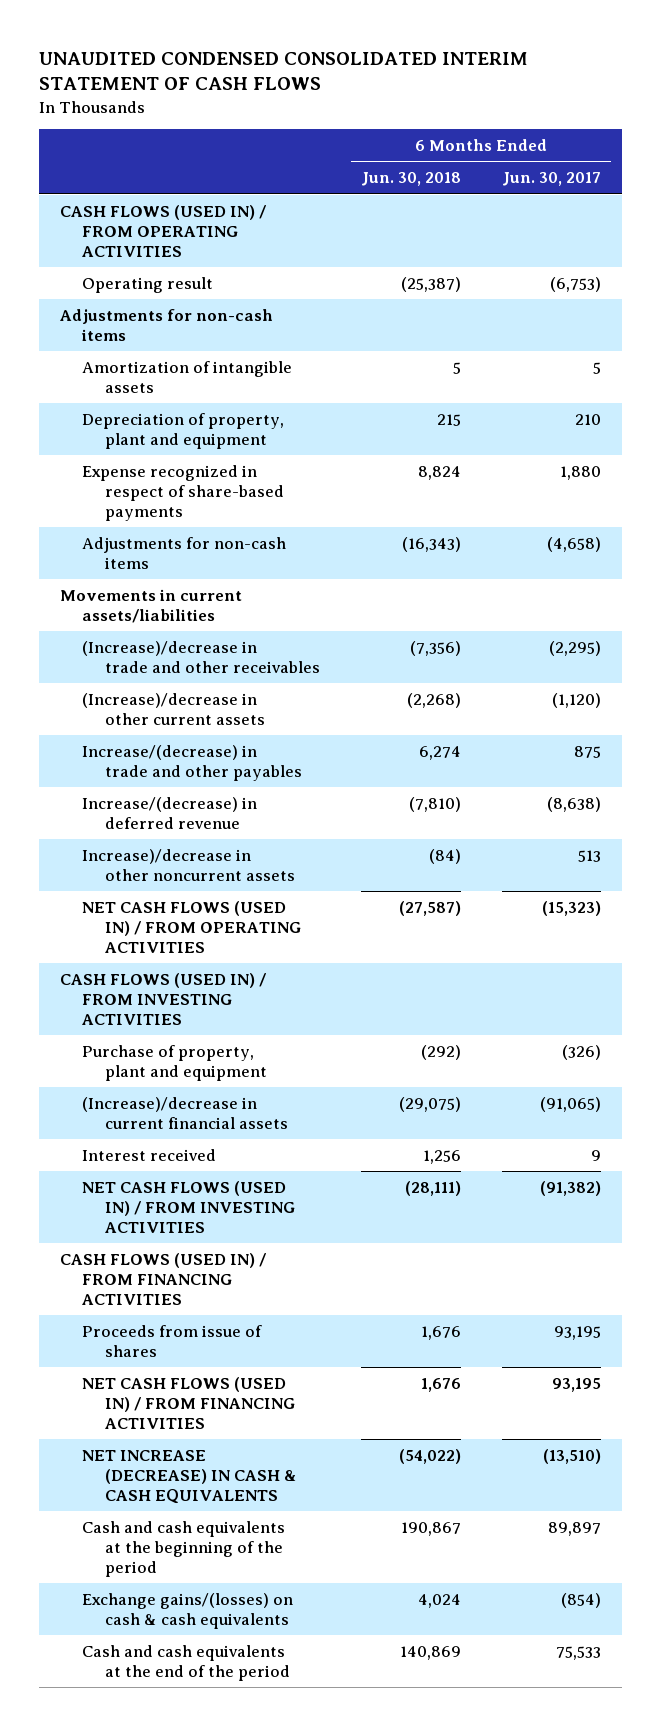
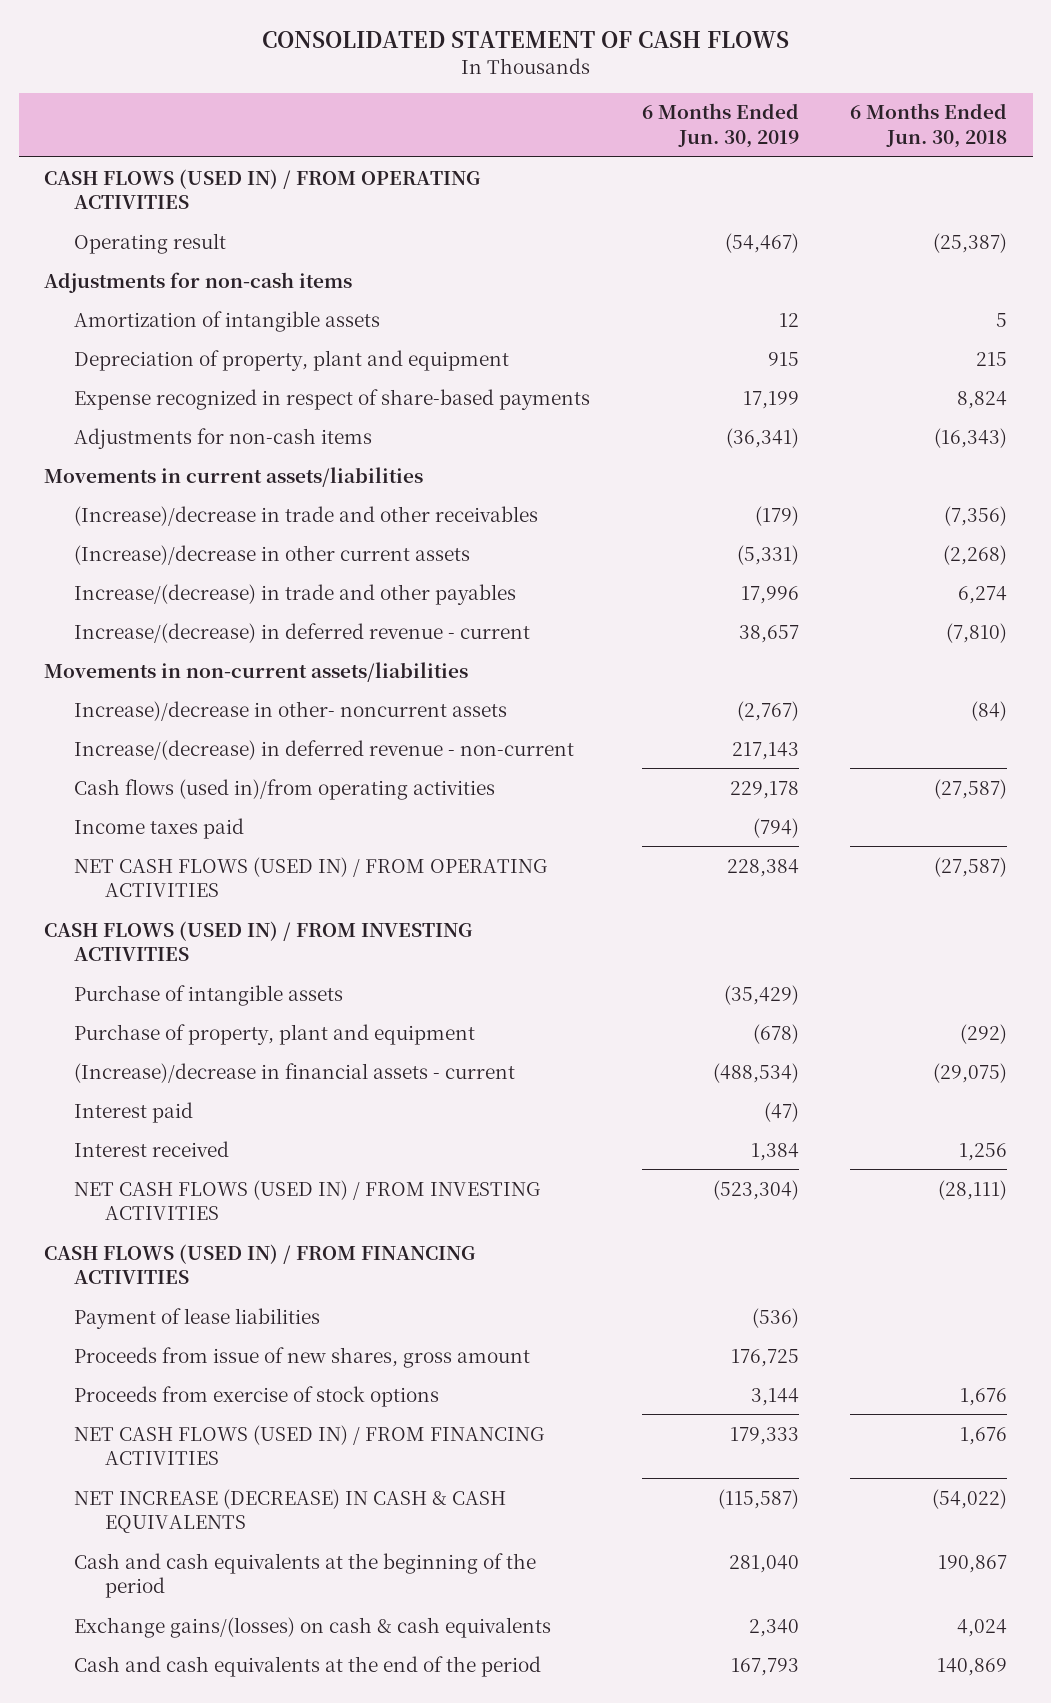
[39,51,529,91] UNAUDITED CONDENSED CONSOLIDATED INTERIM STATEMENT OF CASH FLOWS -> [261,31,789,49] CONSOLIDATED STATEMENT OF CASH FLOWS
[501,172,601,187] Jun. 30, 2017 -> none
none -> [641,103,799,148] 6 Months Ended Jun. 30, 2019
[82,796,258,829] Increase/(decrease) in deferred revenue -> [74,622,531,643] Increase/(decrease) in deferred revenue - current
none -> [44,661,469,682] Movements in non-current assets/liabilities
[82,848,295,881] Increase)/decrease in other noncurrent assets -> [74,700,508,721] Increase)/decrease in other- noncurrent assets
none -> [74,739,575,760] Increase/(decrease) in deferred revenue - non-current
none -> [74,778,496,800] Cash flows (used in)/from operating activities
none -> [74,817,245,839] Income taxes paid
none -> [74,984,344,1006] Purchase of intangible assets
[82,1096,288,1129] (Increase)/decrease in current financial assets -> [74,1062,516,1083] (Increase)/decrease in financial assets - current
none -> [74,1101,194,1123] Interest paid
none -> [74,1307,321,1329] Payment of lease liabilities
none -> [74,1346,531,1368] Proceeds from issue of new shares, gross amount
[82,1324,263,1357] Proceeds from issue of shares -> [74,1385,440,1407] Proceeds from exercise of stock options

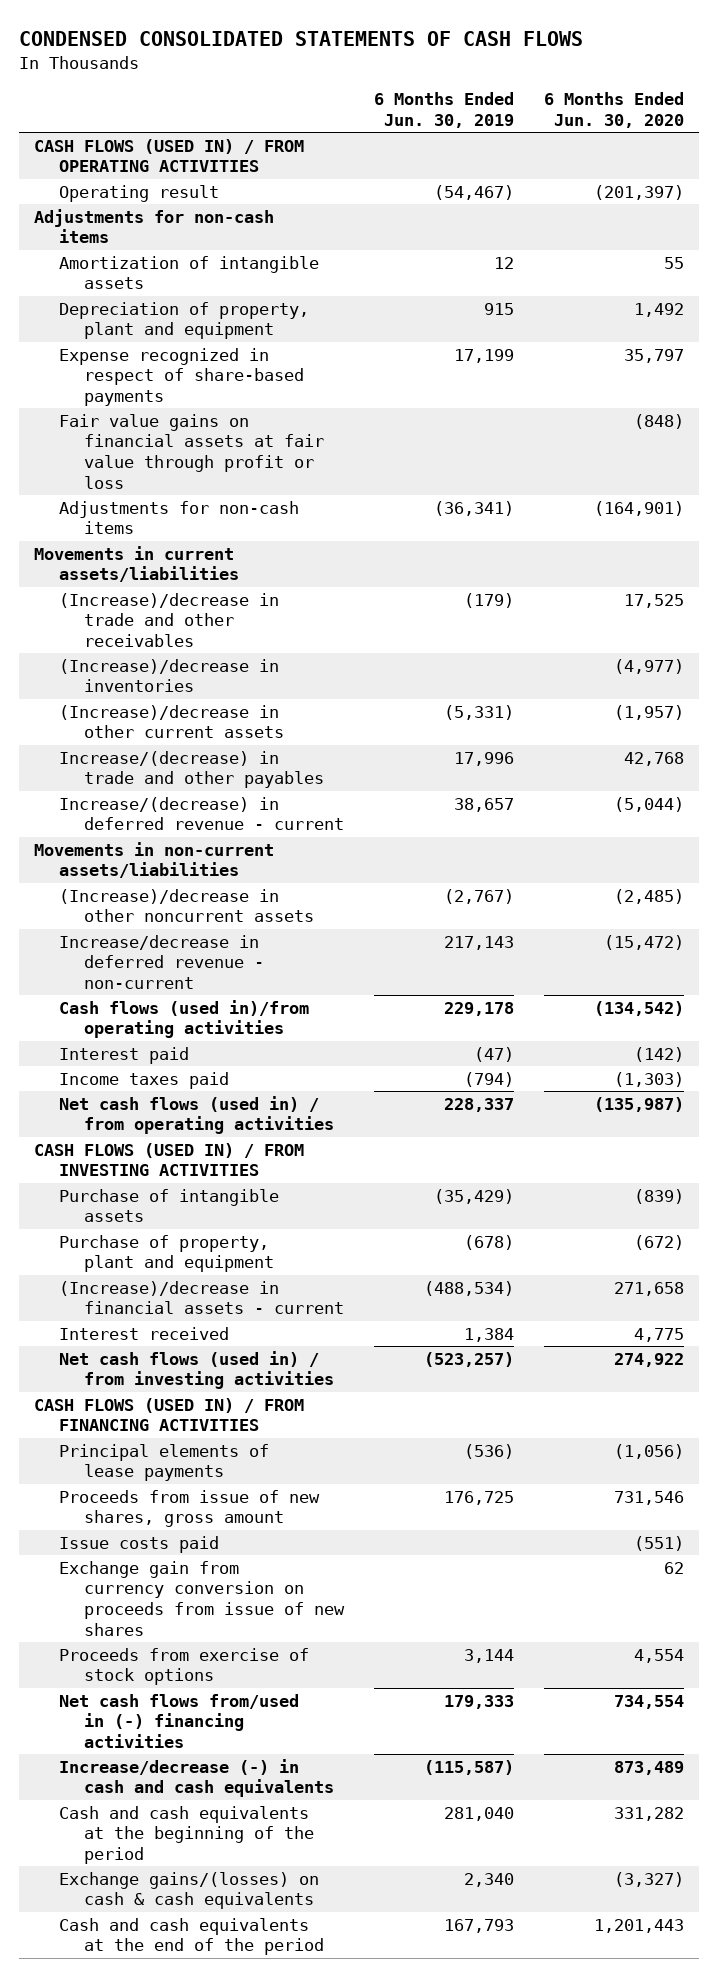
[261,31,789,49] CONSOLIDATED STATEMENT OF CASH FLOWS -> [19,31,584,47] CONDENSED CONSOLIDATED STATEMENTS OF CASH FLOWS
[849,103,1007,148] 6 Months Ended Jun. 30, 2018 -> none
none -> [543,92,684,128] 6 Months Ended Jun. 30, 2020
none -> [59,413,324,489] Fair value gains on financial assets at fair value through profit or loss
none -> [59,658,280,693] (Increase)/decrease in inventories
[74,700,508,721] Increase)/decrease in other- noncurrent assets -> [59,888,314,923] (Increase)/decrease in other noncurrent assets
[74,739,575,760] Increase/(decrease) in deferred revenue - non-current -> [59,934,264,990] Increase/decrease in deferred revenue - non-current
[74,1101,194,1123] Interest paid -> [59,1046,190,1064] Interest paid
[74,856,548,898] NET CASH FLOWS (USED IN) / FROM OPERATING ACTIVITIES -> [59,1095,334,1135] Net cash flows (used in) / from operating activities
[726,858,799,877] 228,384 -> [443,1097,514,1112] 228,337
[74,1179,541,1221] NET CASH FLOWS (USED IN) / FROM INVESTING ACTIVITIES -> [59,1350,334,1390] Net cash flows (used in) / from investing activities
[712,1179,799,1200] (523,304) -> [423,1351,514,1367] (523,257)
[74,1307,321,1329] Payment of lease liabilities -> [59,1443,270,1482] Principal elements of lease payments
none -> [59,1535,220,1553] Issue costs paid
none -> [59,1560,345,1636] Exchange gain from currency conversion on proceeds from issue of new shares
[74,1424,545,1466] NET CASH FLOWS (USED IN) / FROM FINANCING ACTIVITIES -> [59,1693,300,1749] Net cash flows from/used in (-) financing activities
[74,1488,507,1534] NET INCREASE (DECREASE) IN CASH & CASH EQUIVALENTS -> [59,1758,334,1798] Increase/decrease (-) in cash and cash equivalents

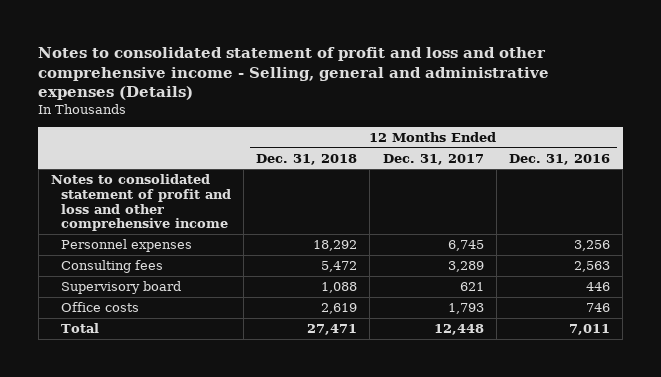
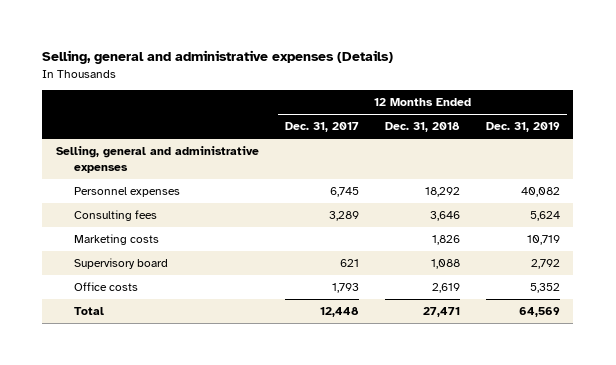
[38,46,550,101] Notes to consolidated statement of profit and loss and other comprehensive income - Selling, general and administrative expenses (Details) -> [42,50,394,65] Selling, general and administrative expenses (Details)
[509,153,611,165] Dec. 31, 2016 -> none
none -> [486,122,561,133] Dec. 31, 2019
[51,173,231,232] Notes to consolidated statement of profit and loss and other comprehensive income -> none
none -> [55,146,259,173] Selling, general and administrative expenses
[321,260,358,272] 5,472 -> [430,211,461,222] 3,646
none -> [74,234,160,246] Marketing costs

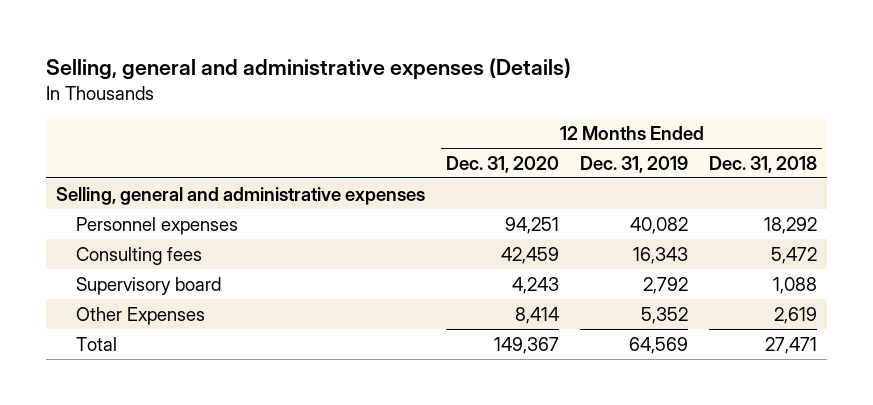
[284,122,359,133] Dec. 31, 2017 -> none
none -> [446,155,560,173] Dec. 31, 2020
[74,234,160,246] Marketing costs -> none
[430,211,461,222] 3,646 -> [771,246,818,264] 5,472
[530,211,561,222] 5,624 -> [633,246,689,264] 16,343
[74,282,139,292] Office costs -> [76,306,206,325] Other Expenses

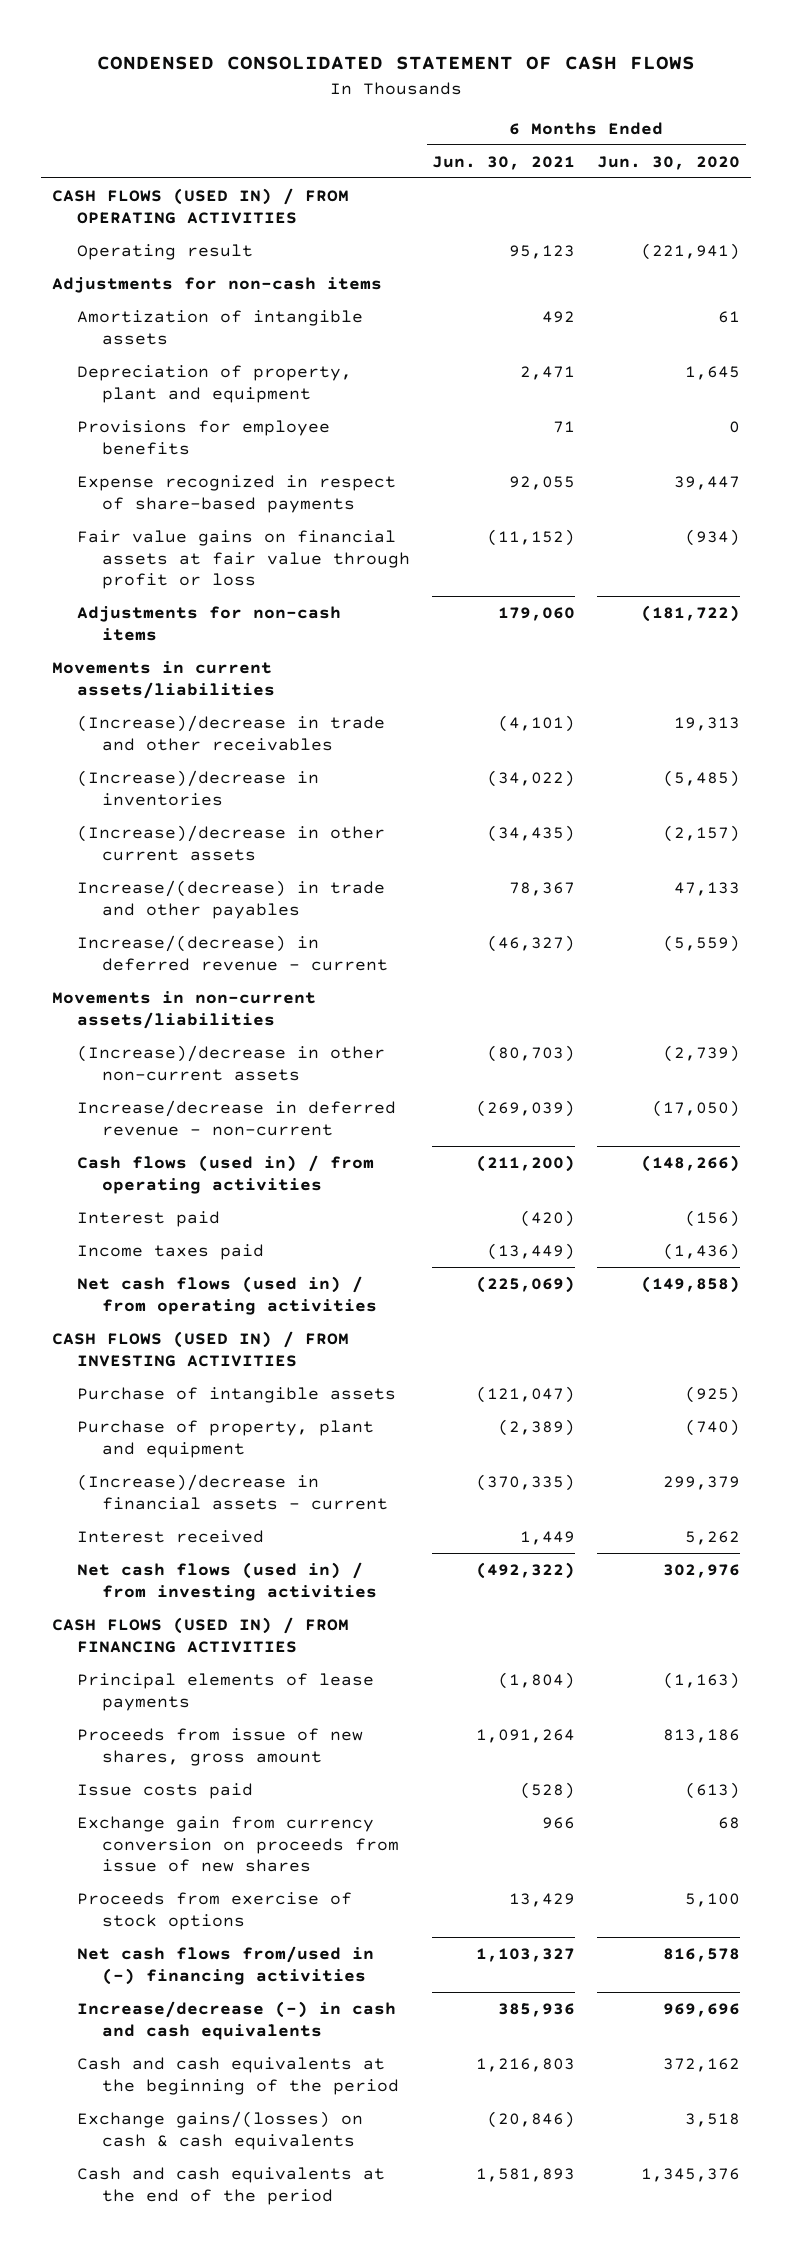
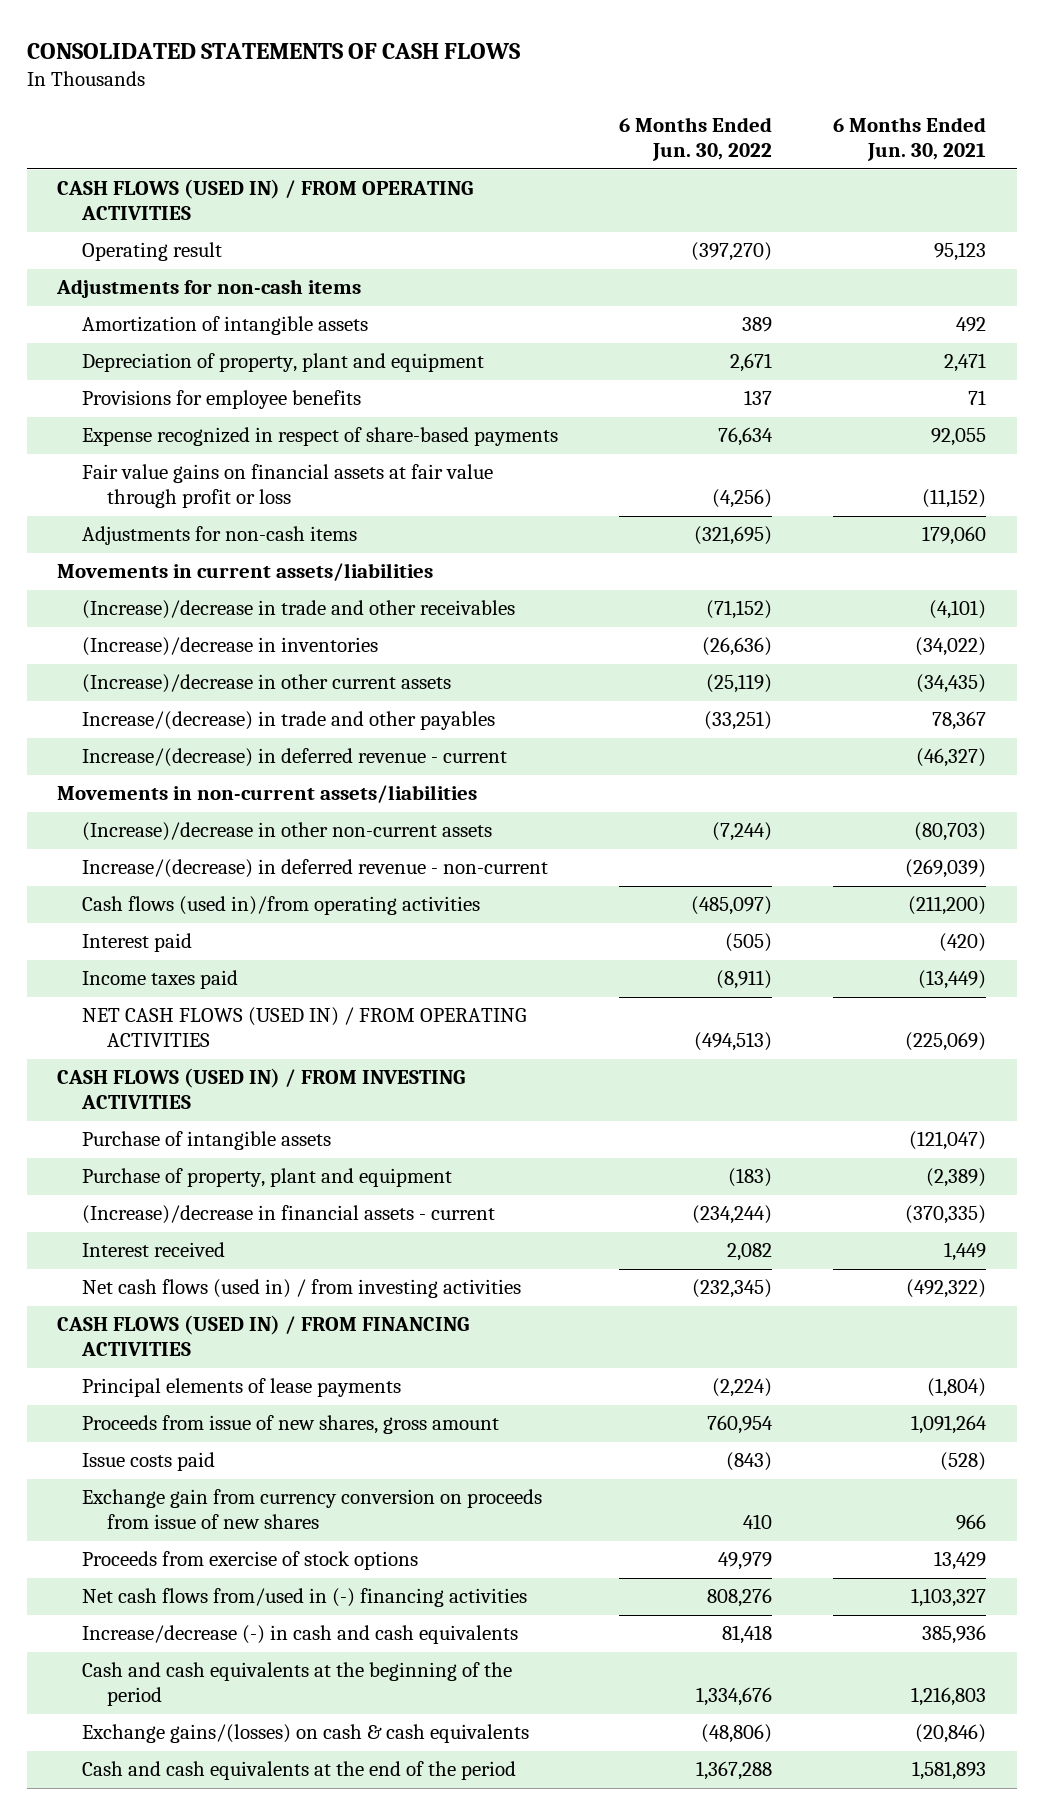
[97,56,696,71] CONDENSED CONSOLIDATED STATEMENT OF CASH FLOWS -> [26,42,520,59] CONSOLIDATED STATEMENTS OF CASH FLOWS
[597,155,741,170] Jun. 30, 2020 -> none
none -> [619,117,773,162] 6 Months Ended Jun. 30, 2022
[77,1099,397,1136] Increase/decrease in deferred revenue - non-current -> [82,859,549,879] Increase/(decrease) in deferred revenue - non-current
[77,1154,375,1194] Cash flows (used in) / from operating activities -> [82,896,481,916] Cash flows (used in)/from operating activities
[77,1275,378,1315] Net cash flows (used in) / from operating activities -> [82,1007,527,1048] NET CASH FLOWS (USED IN) / FROM OPERATING ACTIVITIES

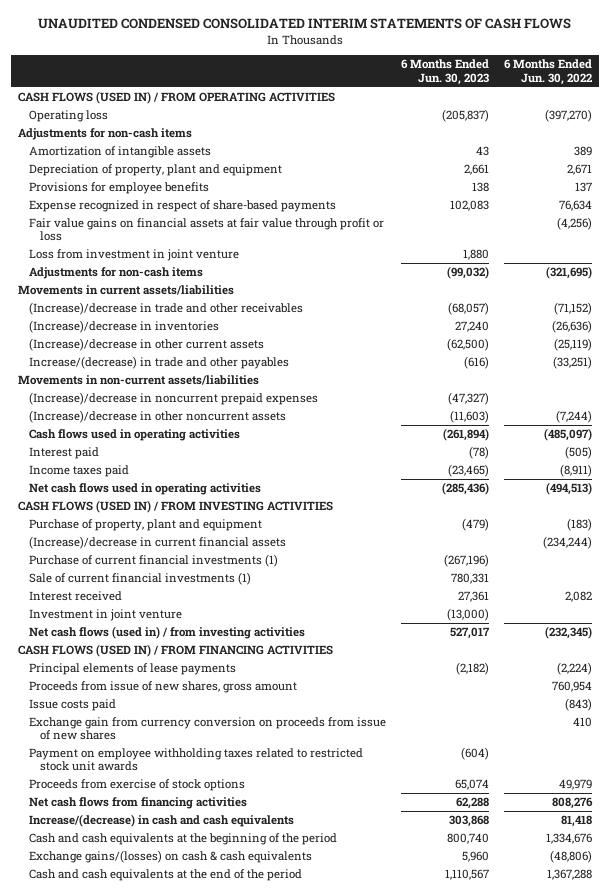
[26,42,520,59] CONSOLIDATED STATEMENTS OF CASH FLOWS -> [37,18,571,30] UNAUDITED CONDENSED CONSOLIDATED INTERIM STATEMENTS OF CASH FLOWS
[833,117,987,162] 6 Months Ended Jun. 30, 2021 -> none
none -> [400,59,489,85] 6 Months Ended Jun. 30, 2023
[82,242,223,262] Operating result -> [29,110,109,123] Operating loss
none -> [29,249,240,262] Loss from investment in joint venture
[82,748,508,768] Increase/(decrease) in deferred revenue - current -> none
[82,859,549,879] Increase/(decrease) in deferred revenue - non-current -> none
none -> [29,392,319,406] (Increase)/decrease in noncurrent prepaid expenses
[82,822,493,842] (Increase)/decrease in other non-current assets -> [29,410,287,424] (Increase)/decrease in other noncurrent assets
[82,896,481,916] Cash flows (used in)/from operating activities -> [29,429,241,442] Cash flows used in operating activities
[82,1007,527,1048] NET CASH FLOWS (USED IN) / FROM OPERATING ACTIVITIES -> [29,483,262,496] Net cash flows used in operating activities
[82,1131,332,1151] Purchase of intangible assets -> none
[82,1205,496,1225] (Increase)/decrease in financial assets - current -> [29,536,287,550] (Increase)/decrease in current financial assets
none -> [29,554,279,568] Purchase of current financial investments (1)
none -> [29,572,252,586] Sale of current financial investments (1)
none -> [29,609,183,622] Investment in joint venture
none -> [29,748,364,772] Payment on employee withholding taxes related to restricted stock unit awards
[82,1588,528,1608] Net cash flows from/used in (-) financing activities -> [29,797,248,810] Net cash flows from financing activities
[82,1625,519,1645] Increase/decrease (-) in cash and cash equivalents -> [29,814,295,828] Increase/(decrease) in cash and cash equivalents

